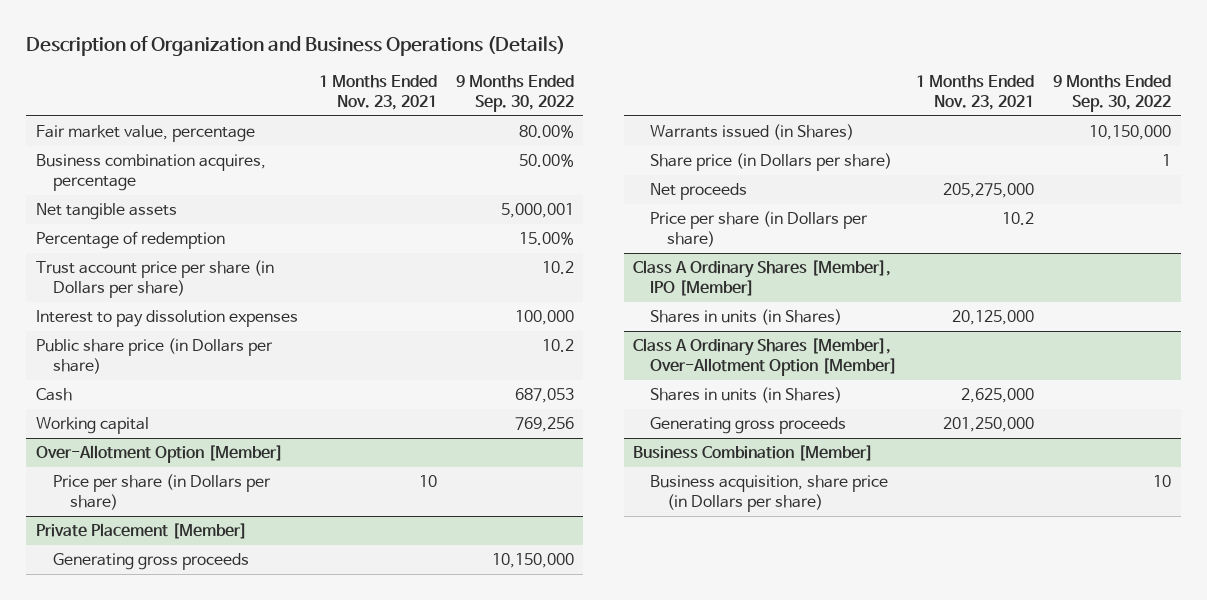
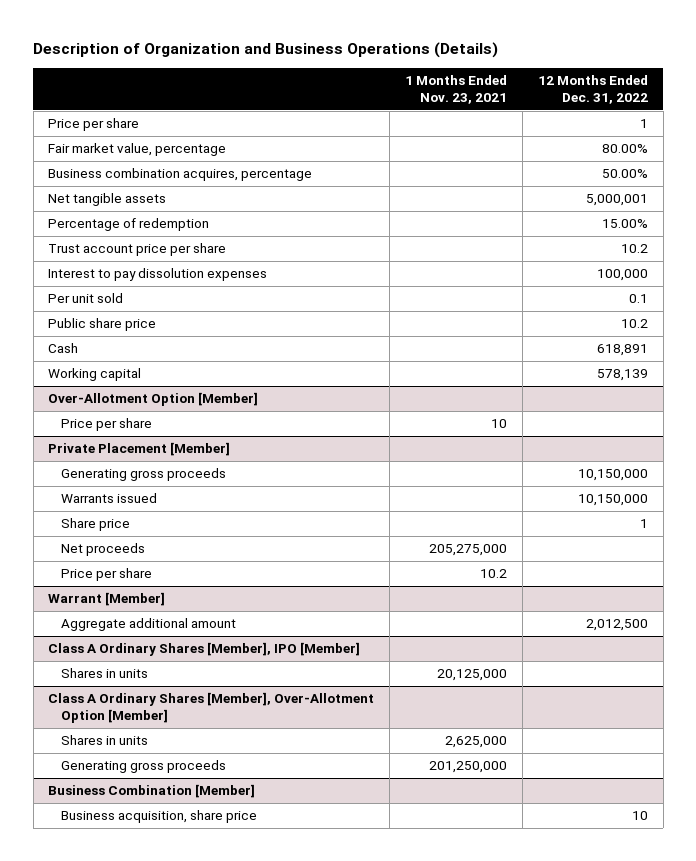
[455,75,574,113] 9 Months Ended Sep. 30, 2022 -> none
none -> [537,75,648,105] 12 Months Ended Dec. 31, 2022
none -> [48,118,140,132] Price per share
[35,260,274,298] Trust account price per share (in Dollars per share) -> [48,243,227,257] Trust account price per share
none -> [48,293,124,304] Per unit sold
[35,338,273,374] Public share price (in Dollars per share) -> [48,318,157,332] Public share price
[52,474,271,510] Price per share (in Dollars per share) -> [61,418,153,432] Price per share
[650,124,855,141] Warrants issued (in Shares) -> [61,493,158,504] Warrants issued
[650,153,893,172] Share price (in Dollars per share) -> [61,518,131,532] Share price
[650,211,869,247] Price per share (in Dollars per share) -> [61,568,153,582] Price per share
none -> [48,592,166,607] Warrant [Member]
none -> [61,618,237,632] Aggregate additional amount
[650,309,843,326] Shares in units (in Shares) -> [61,668,149,679] Shares in units
[650,387,843,404] Shares in units (in Shares) -> [61,735,149,746] Shares in units
[650,475,889,512] Business acquisition, share price (in Dollars per share) -> [61,810,258,824] Business acquisition, share price

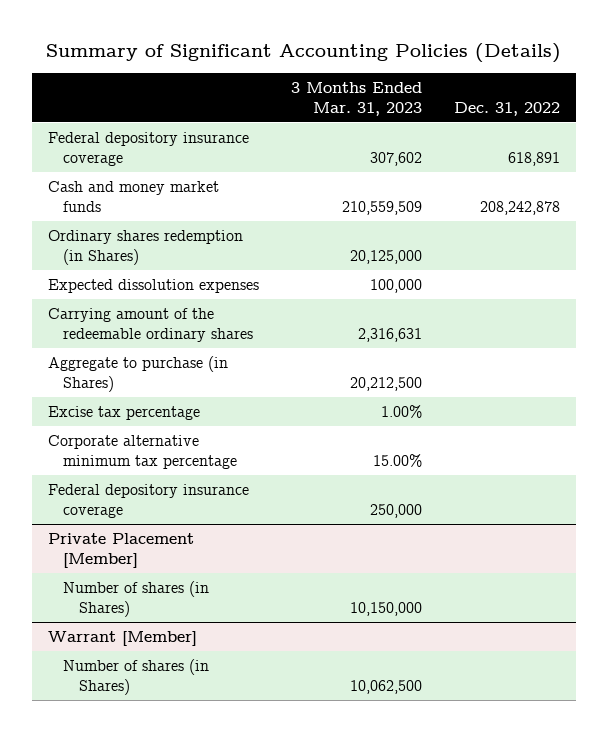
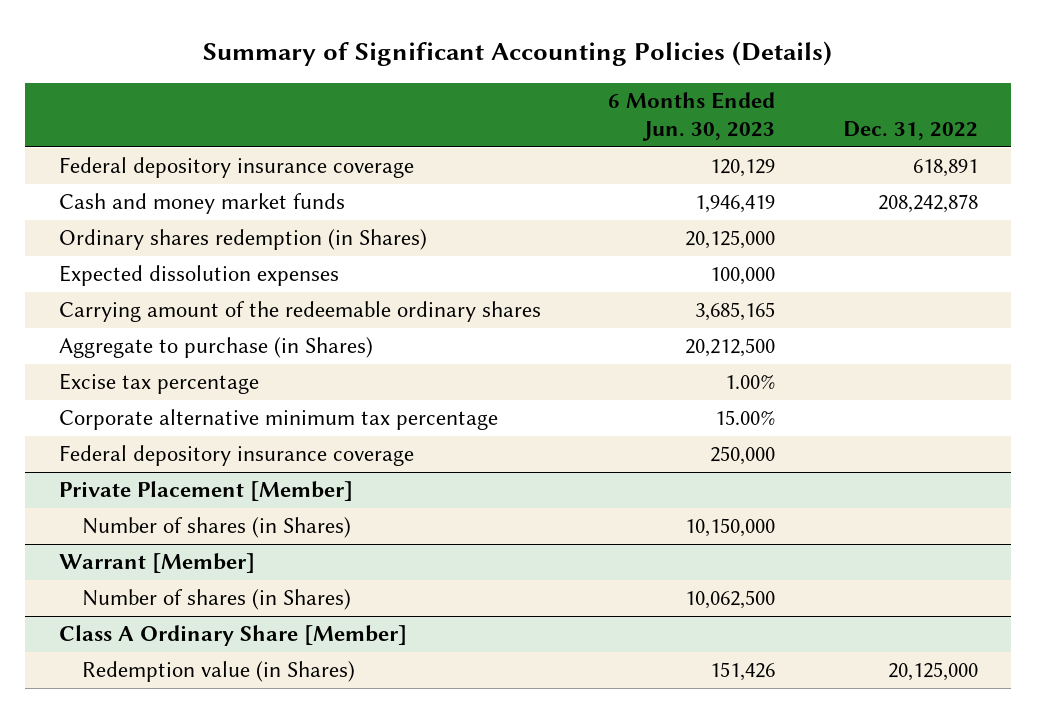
[290,82,422,116] 3 Months Ended Mar. 31, 2023 -> none
none -> [608,91,776,141] 6 Months Ended Jun. 30, 2023
none -> [59,625,408,647] Class A Ordinary Share [Member]
none -> [81,661,355,683] Redemption value (in Shares)

